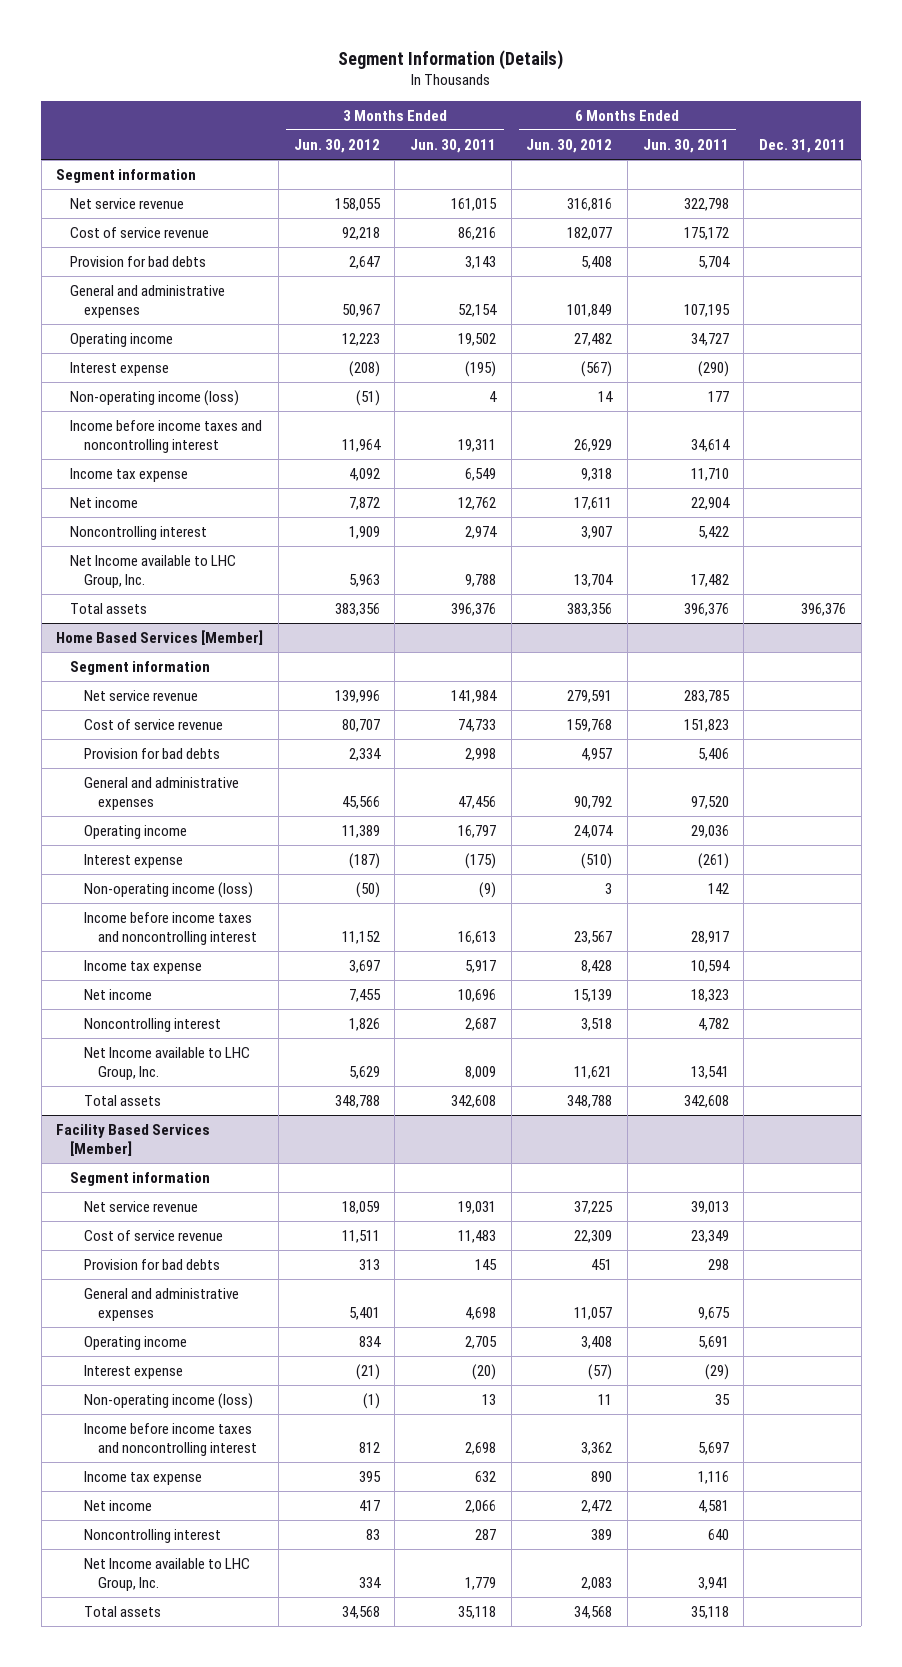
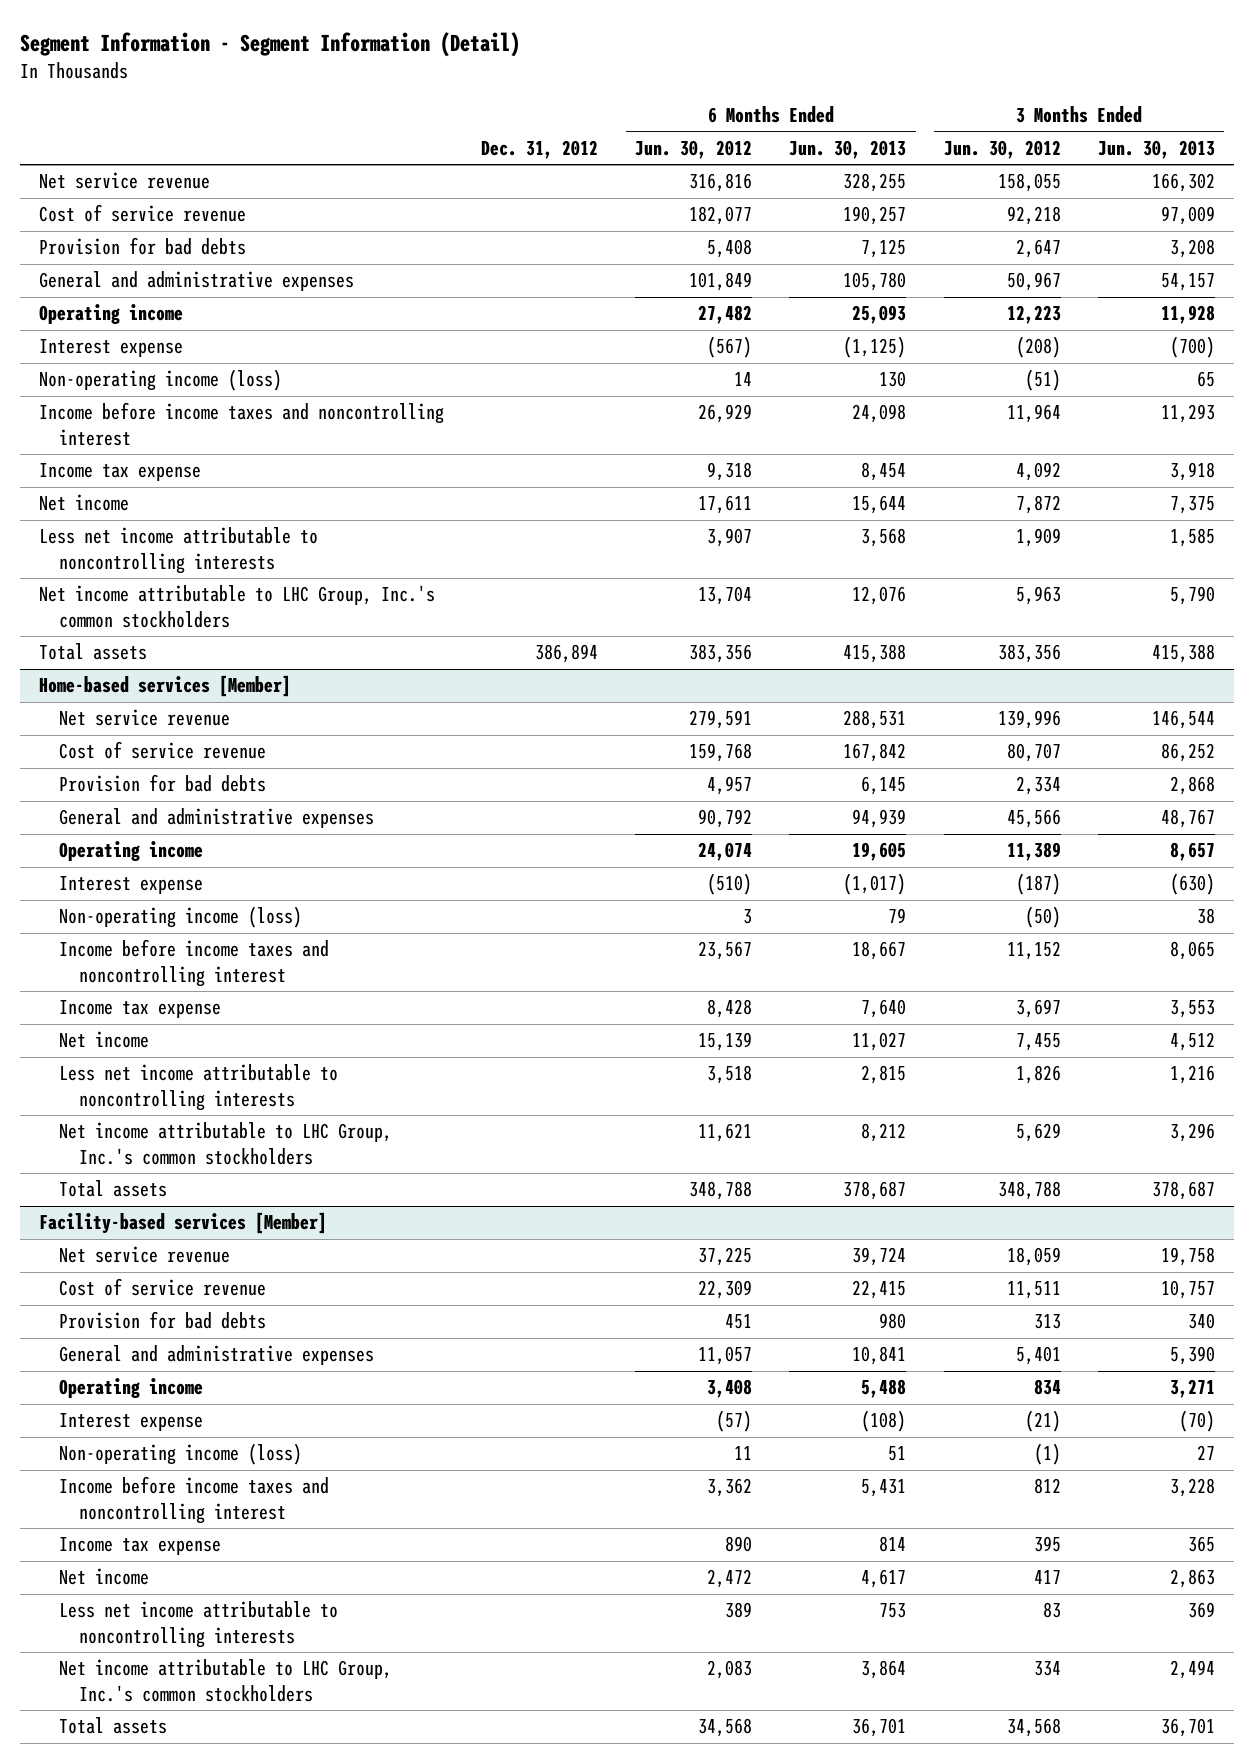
[338,49,564,70] Segment Information (Details) -> [20,32,521,58] Segment Information - Segment Information (Detail)
[410,138,497,153] Jun. 30, 2011 -> none
[642,138,729,153] Jun. 30, 2011 -> none
[758,138,846,153] Dec. 31, 2011 -> none
none -> [481,139,599,159] Dec. 31, 2012
none -> [789,139,907,159] Jun. 30, 2013
none -> [1097,139,1215,159] Jun. 30, 2013
[56,169,197,184] Segment information -> none
[70,526,208,541] Noncontrolling interest -> [38,527,318,574] Less net income attributable to noncontrolling interests
[70,555,237,588] Net Income available to LHC Group, Inc. -> [38,585,435,628] Net income attributable to LHC Group, Inc.'s common stockholders
[70,661,211,676] Segment information -> none
[56,630,264,646] Home Based Services [Member] -> [38,675,291,698] Home-based services [Member]
[84,1018,222,1033] Noncontrolling interest -> [58,1064,338,1111] Less net income attributable to noncontrolling interests
[84,1047,251,1080] Net Income available to LHC Group, Inc. -> [58,1122,392,1165] Net income attributable to LHC Group, Inc.'s common stockholders
[70,1172,211,1187] Segment information -> none
[56,1124,211,1156] Facility Based Services [Member] -> [38,1212,327,1235] Facility-based services [Member]
[84,1529,222,1544] Noncontrolling interest -> [58,1601,338,1648] Less net income attributable to noncontrolling interests
[84,1558,251,1591] Net Income available to LHC Group, Inc. -> [58,1659,392,1702] Net income attributable to LHC Group, Inc.'s common stockholders

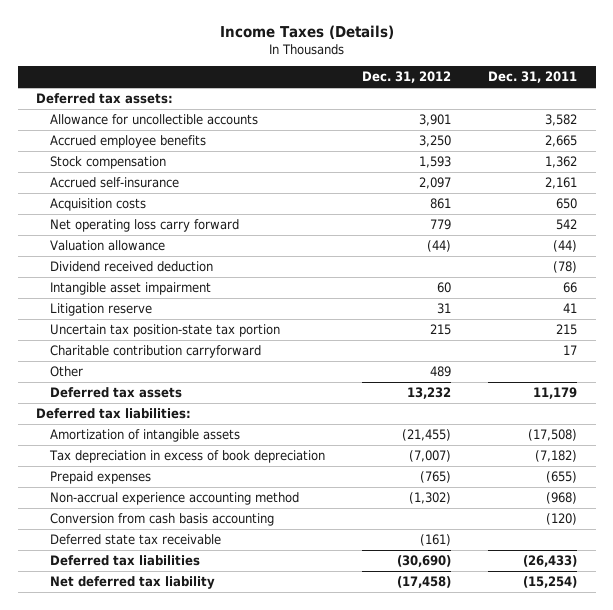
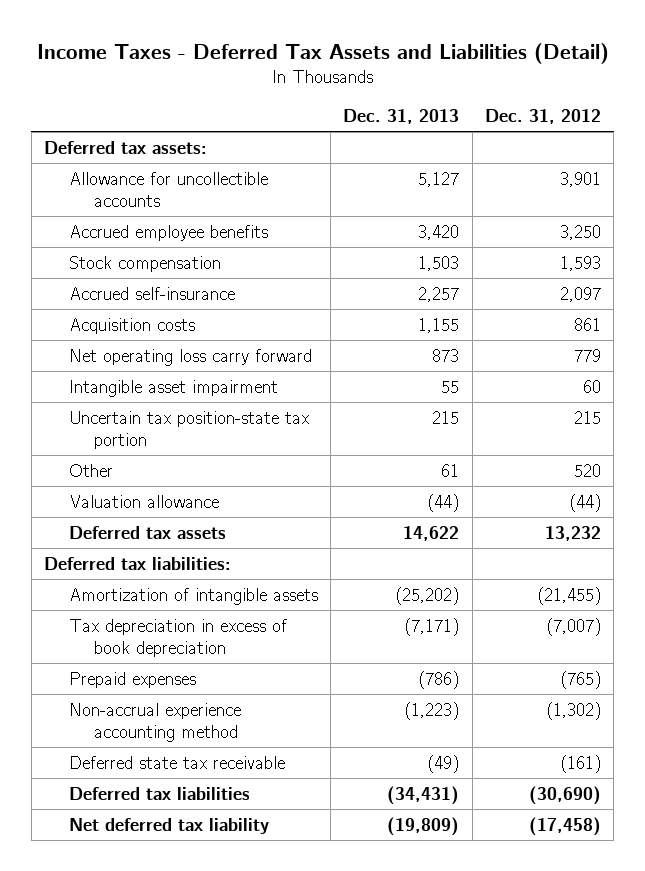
[219,24,394,39] Income Taxes (Details) -> [36,42,609,64] Income Taxes - Deferred Tax Assets and Liabilities (Detail)
[488,71,578,84] Dec. 31, 2011 -> none
none -> [343,108,460,124] Dec. 31, 2013
[50,261,214,273] Dividend received deduction -> none
[50,303,153,317] Litigation reserve -> none
[50,345,262,359] Charitable contribution carryforward -> none
[430,366,452,378] 489 -> [574,463,602,477] 520
[50,240,166,252] Valuation allowance -> [68,494,219,508] Valuation allowance
[50,513,275,527] Conversion from cash basis accounting -> none

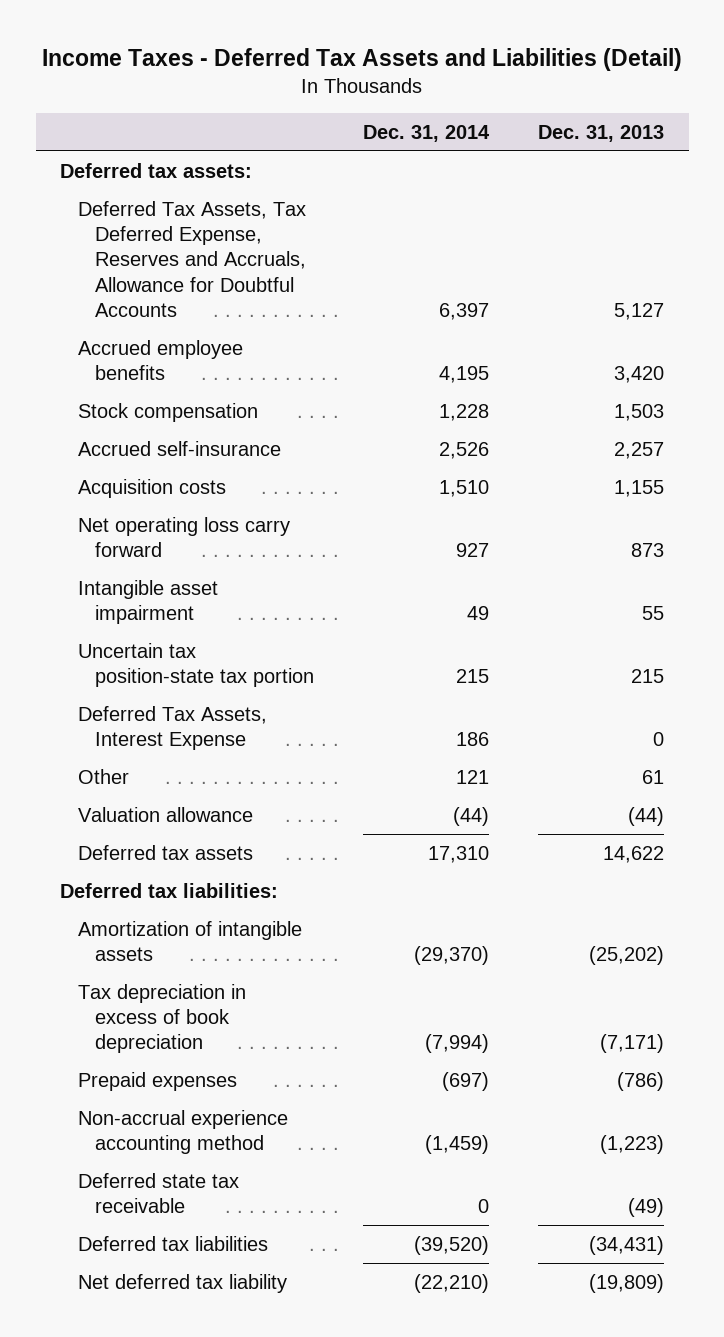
[485,108,602,124] Dec. 31, 2012 -> none
none -> [363,124,491,142] Dec. 31, 2014
[68,171,268,207] Allowance for uncollectible accounts -> [77,200,307,318] Deferred Tax Assets, Tax Deferred Expense, Reserves and Accruals, Allowance for Doubtful Accounts
none -> [77,705,267,751] Deferred Tax Assets, Interest Expense

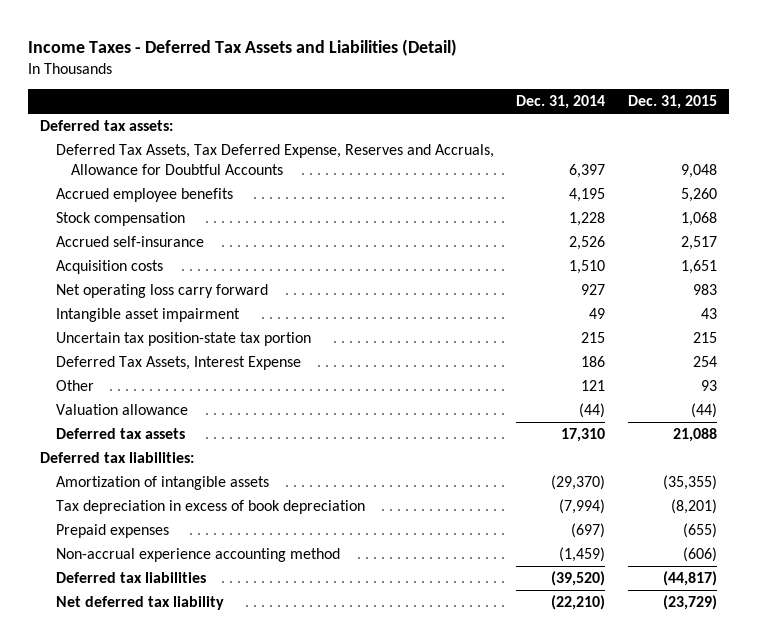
[538,124,665,142] Dec. 31, 2013 -> none
none -> [628,95,718,110] Dec. 31, 2015
[77,1172,239,1214] Deferred state tax receivable -> none

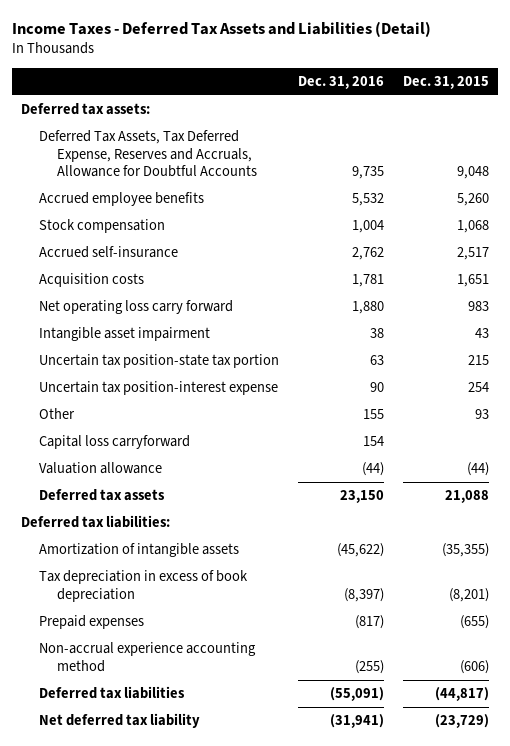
[516,95,606,110] Dec. 31, 2014 -> none
none -> [298,75,385,89] Dec. 31, 2016
[55,356,301,371] Deferred Tax Assets, Interest Expense -> [39,381,279,396] Uncertain tax position-interest expense
none -> [39,435,191,450] Capital loss carryforward

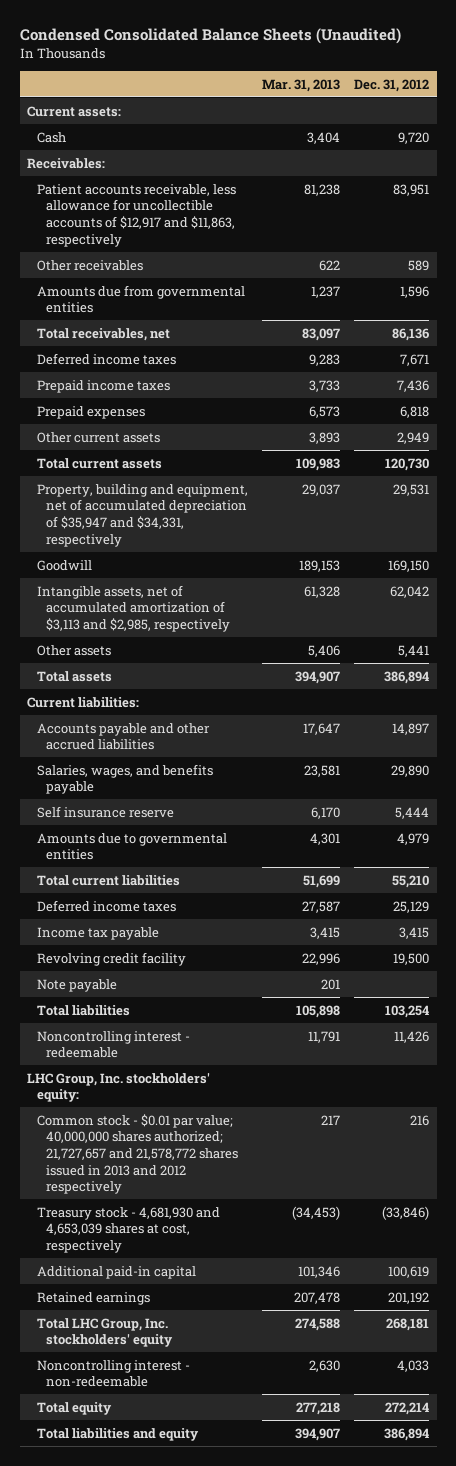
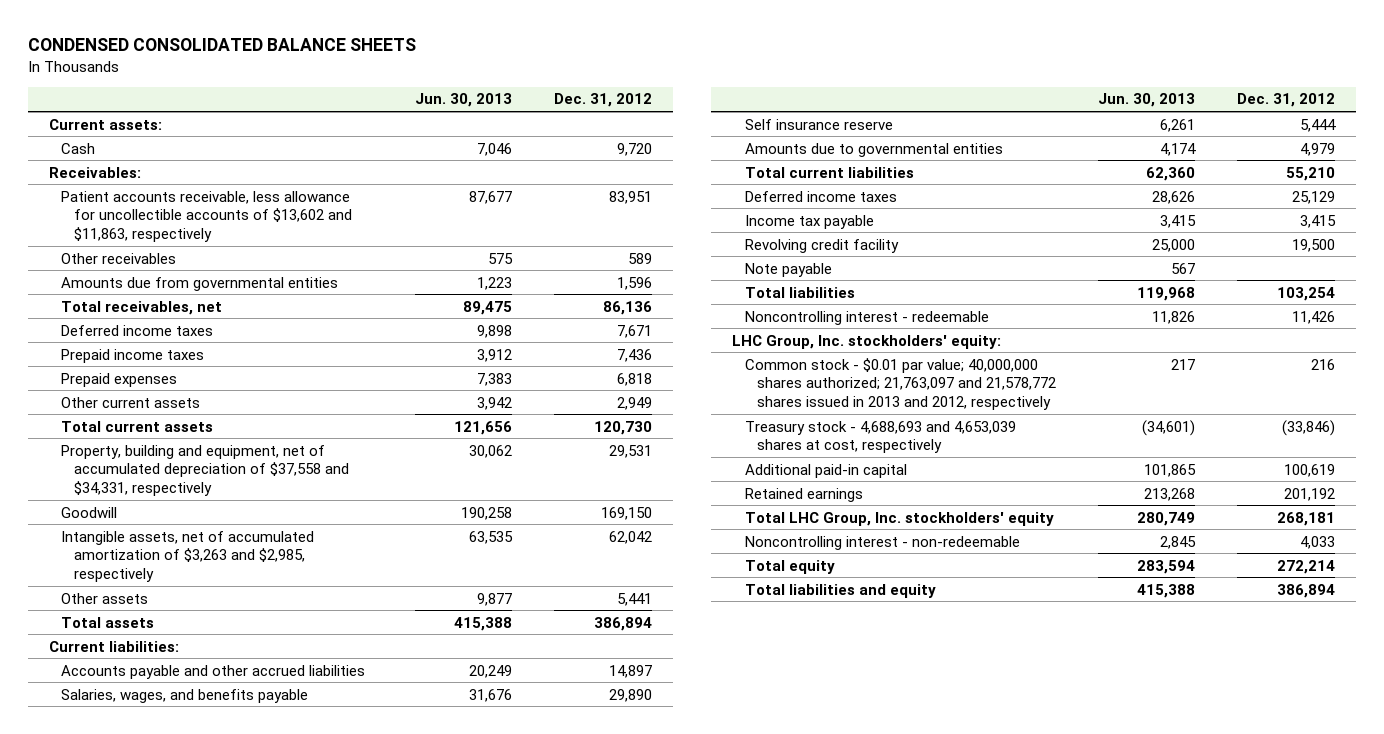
[19,28,401,45] Condensed Consolidated Balance Sheets (Unaudited) -> [27,38,416,52] CONDENSED CONSOLIDATED BALANCE SHEETS
[261,78,340,92] Mar. 31, 2013 -> none
none -> [414,93,512,108] Jun. 30, 2013
[36,183,236,247] Patient accounts receivable, less allowance for uncollectible accounts of $12,917 and $11,863, respectively -> [61,190,352,243] Patient accounts receivable, less allowance for uncollectible accounts of $13,602 and $11,863, respectively
[36,483,248,547] Property, building and equipment, net of accumulated depreciation of $35,947 and $34,331, respectively -> [61,444,349,497] Property, building and equipment, net of accumulated depreciation of $37,558 and $34,331, respectively
[36,584,231,632] Intangible assets, net of accumulated amortization of $3,113 and $2,985, respectively -> [61,530,315,583] Intangible assets, net of accumulated amortization of $3,263 and $2,985, respectively
[36,1113,239,1195] Common stock - $0.01 par value; 40,000,000 shares authorized; 21,727,657 and 21,578,772 shares issued in 2013 and 2012 respectively -> [744,357,1056,411] Common stock - $0.01 par value; 40,000,000 shares authorized; 21,763,097 and 21,578,772 shares issued in 2013 and 2012, respectively
[36,1206,220,1253] Treasury stock - 4,681,930 and 4,653,039 shares at cost, respectively -> [744,420,1016,454] Treasury stock - 4,688,693 and 4,653,039 shares at cost, respectively

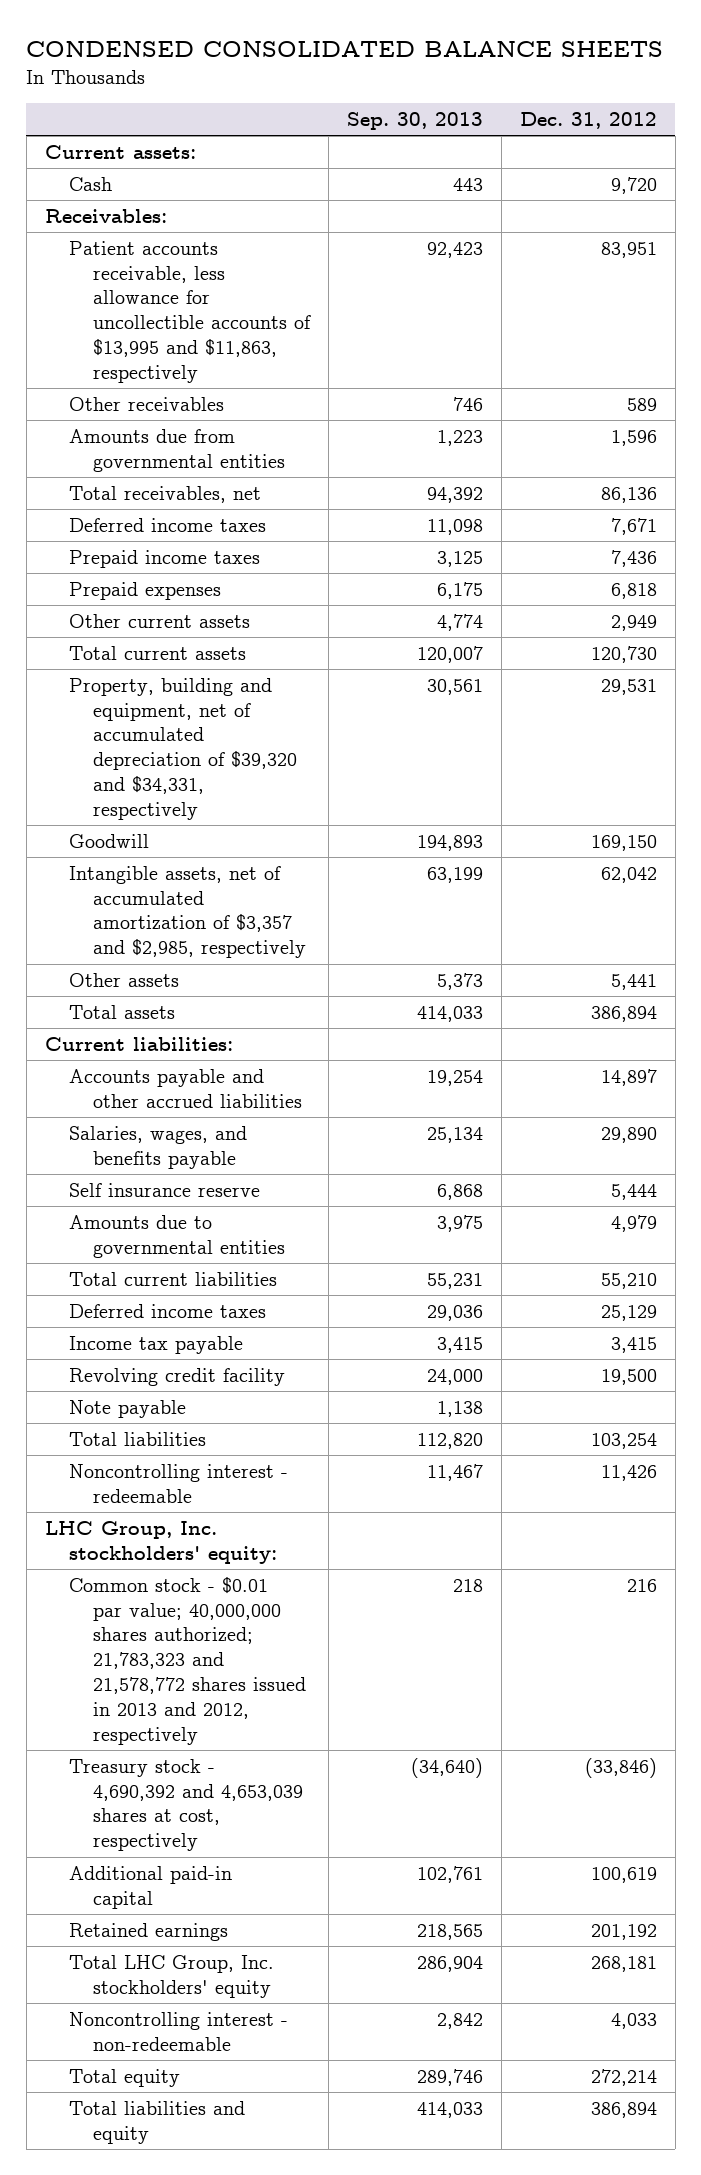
[414,93,512,108] Jun. 30, 2013 -> none
none -> [346,112,483,131] Sep. 30, 2013
[61,190,352,243] Patient accounts receivable, less allowance for uncollectible accounts of $13,602 and $11,863, respectively -> [68,240,312,384] Patient accounts receivable, less allowance for uncollectible accounts of $13,995 and $11,863, respectively
[61,444,349,497] Property, building and equipment, net of accumulated depreciation of $37,558 and $34,331, respectively -> [68,677,298,821] Property, building and equipment, net of accumulated depreciation of $39,320 and $34,331, respectively
[61,530,315,583] Intangible assets, net of accumulated amortization of $3,263 and $2,985, respectively -> [68,865,307,959] Intangible assets, net of accumulated amortization of $3,357 and $2,985, respectively
[744,357,1056,411] Common stock - $0.01 par value; 40,000,000 shares authorized; 21,763,097 and 21,578,772 shares issued in 2013 and 2012, respectively -> [68,1576,307,1745] Common stock - $0.01 par value; 40,000,000 shares authorized; 21,783,323 and 21,578,772 shares issued in 2013 and 2012, respectively
[744,420,1016,454] Treasury stock - 4,688,693 and 4,653,039 shares at cost, respectively -> [68,1758,304,1852] Treasury stock - 4,690,392 and 4,653,039 shares at cost, respectively

